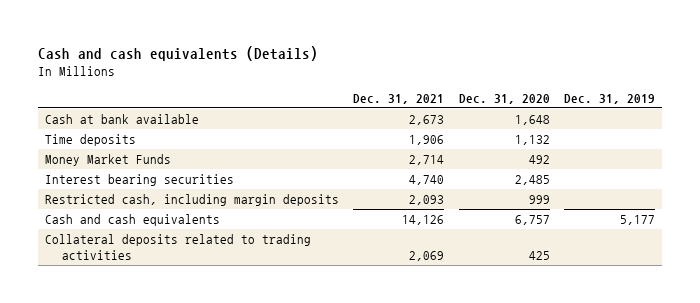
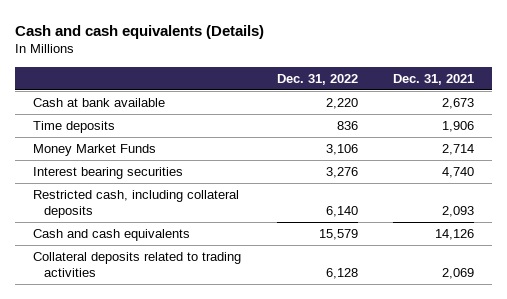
[458,93,550,104] Dec. 31, 2020 -> none
[563,93,655,104] Dec. 31, 2019 -> none
none -> [276,73,358,85] Dec. 31, 2022
[44,194,339,207] Restricted cash, including margin deposits -> [32,190,239,219] Restricted cash, including collateral deposits

